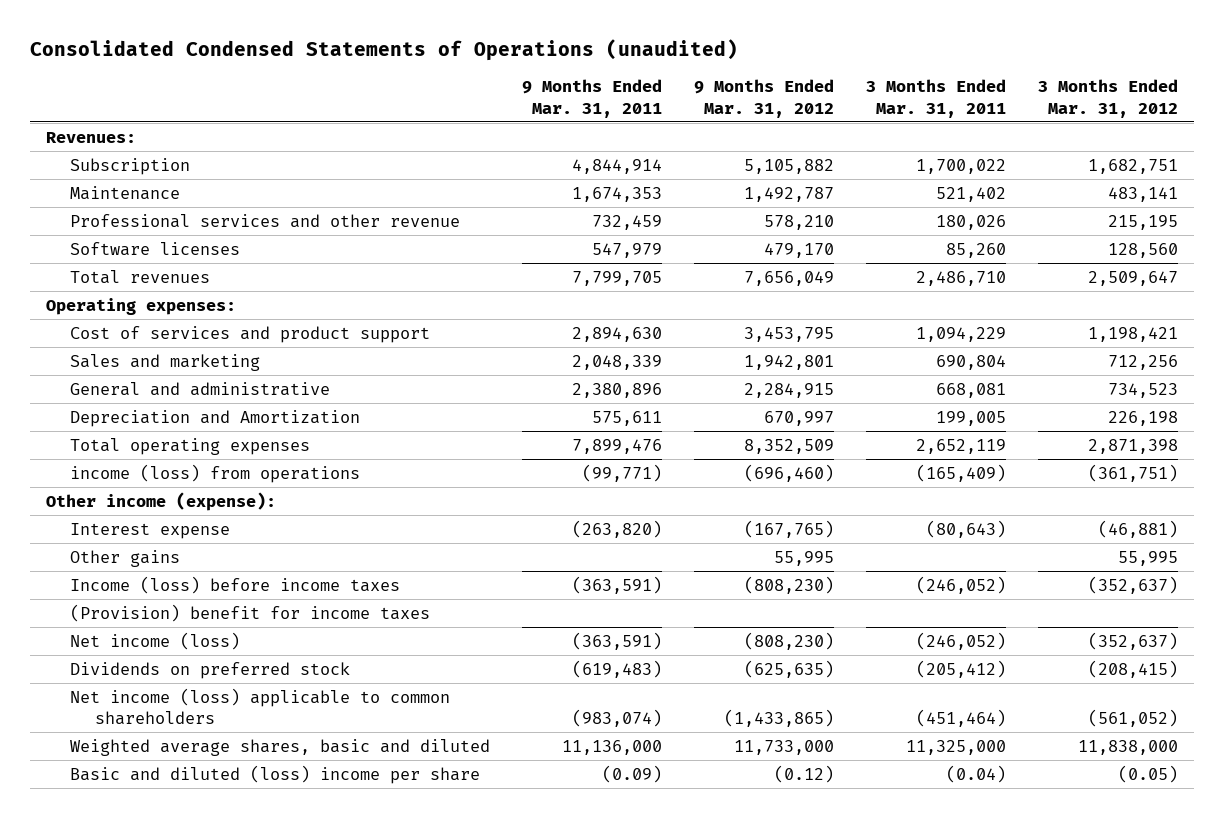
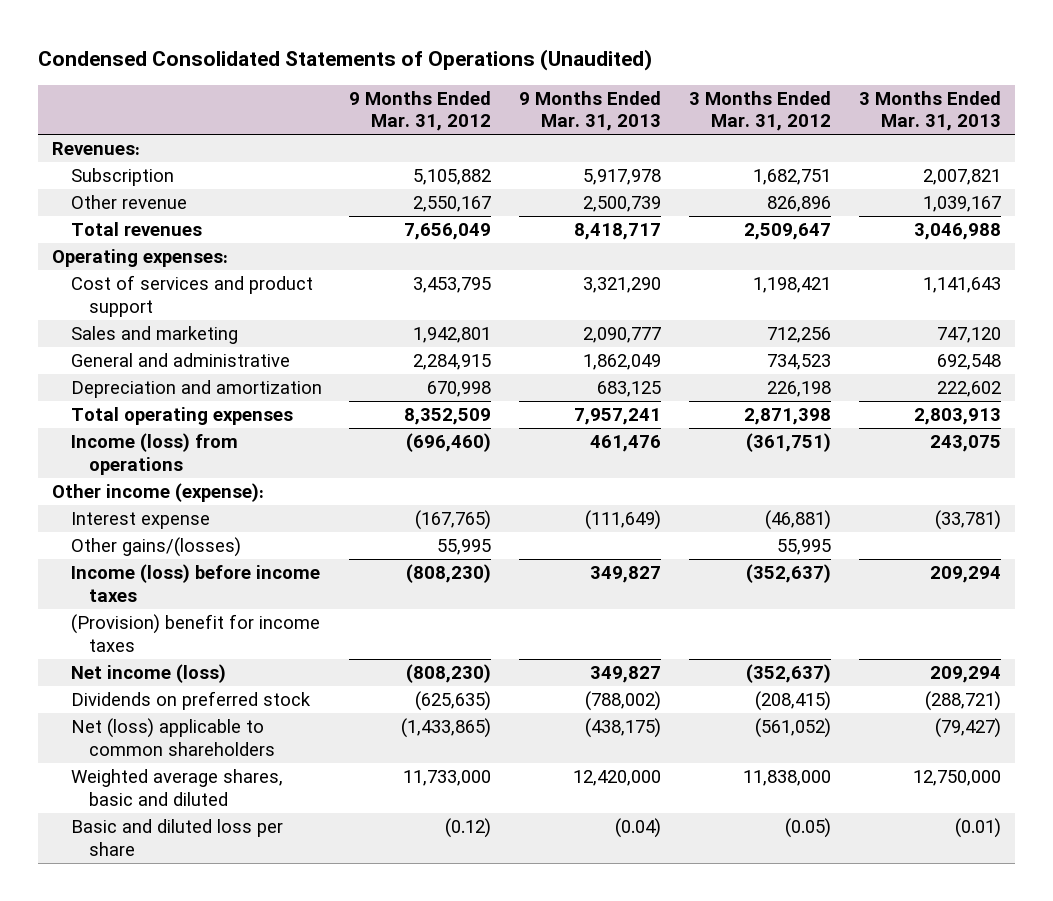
[30,39,739,62] Consolidated Condensed Statements of Operations (unaudited) -> [37,49,652,72] Condensed Consolidated Statements of Operations (Unaudited)
[522,79,663,118] 9 Months Ended Mar. 31, 2011 -> none
[866,79,1007,118] 3 Months Ended Mar. 31, 2011 -> none
none -> [519,90,662,132] 9 Months Ended Mar. 31, 2013
none -> [858,90,1001,132] 3 Months Ended Mar. 31, 2013
[70,185,181,200] Maintenance -> none
[70,213,461,228] Professional services and other revenue -> none
[70,241,241,256] Software licenses -> none
none -> [70,195,187,210] Other revenue
[70,409,361,427] Depreciation and Amortization -> [70,380,322,399] Depreciation and amortization
[764,410,835,426] 670,997 -> [427,381,492,398] 670,998
[70,463,361,483] income (loss) from operations -> [70,433,238,475] Income (loss) from operations
[70,549,181,567] Other gains -> [70,537,241,558] Other gains/(losses)
[70,687,451,725] Net income (loss) applicable to common shareholders -> [70,718,276,756] Net (loss) applicable to common shareholders
[70,764,481,784] Basic and diluted (loss) income per share -> [70,819,283,856] Basic and diluted loss per share

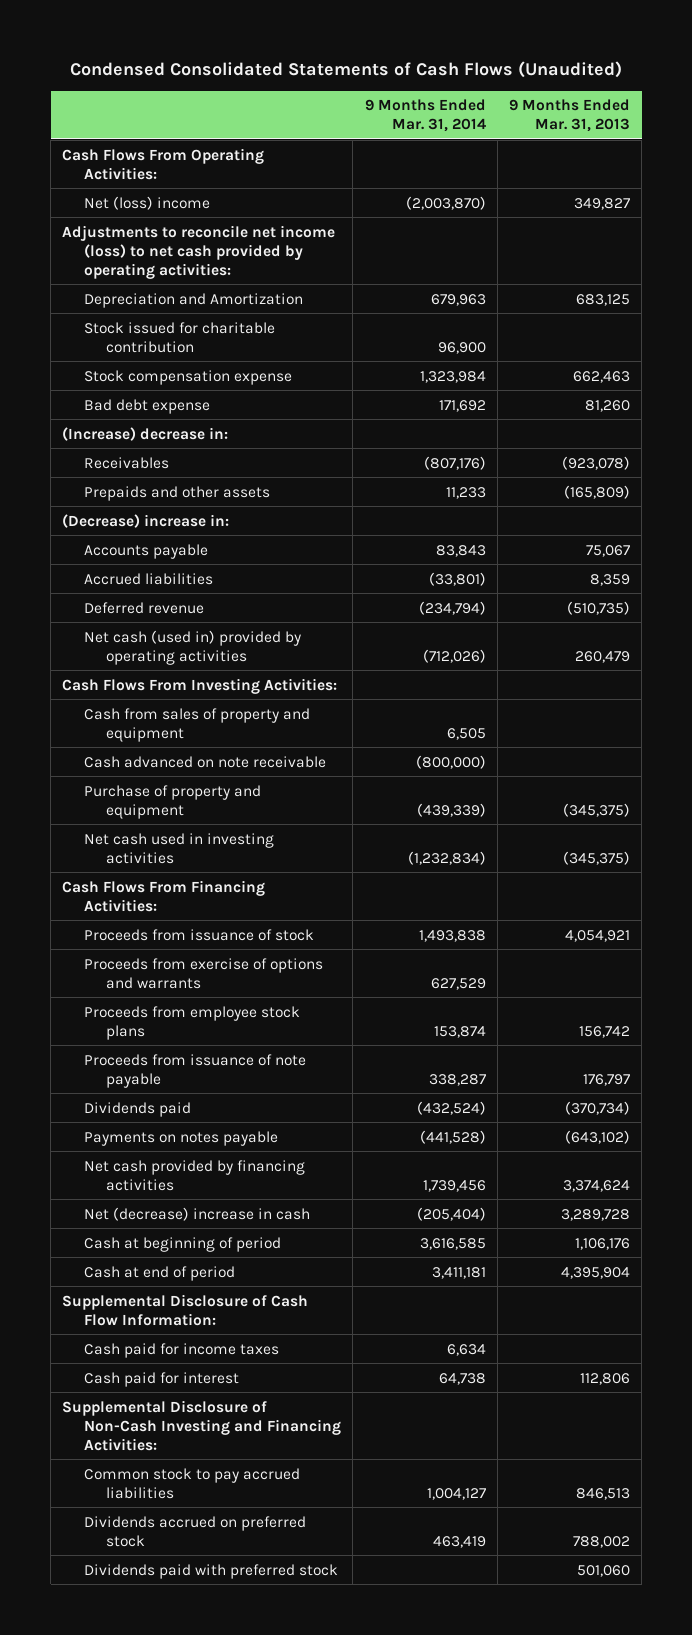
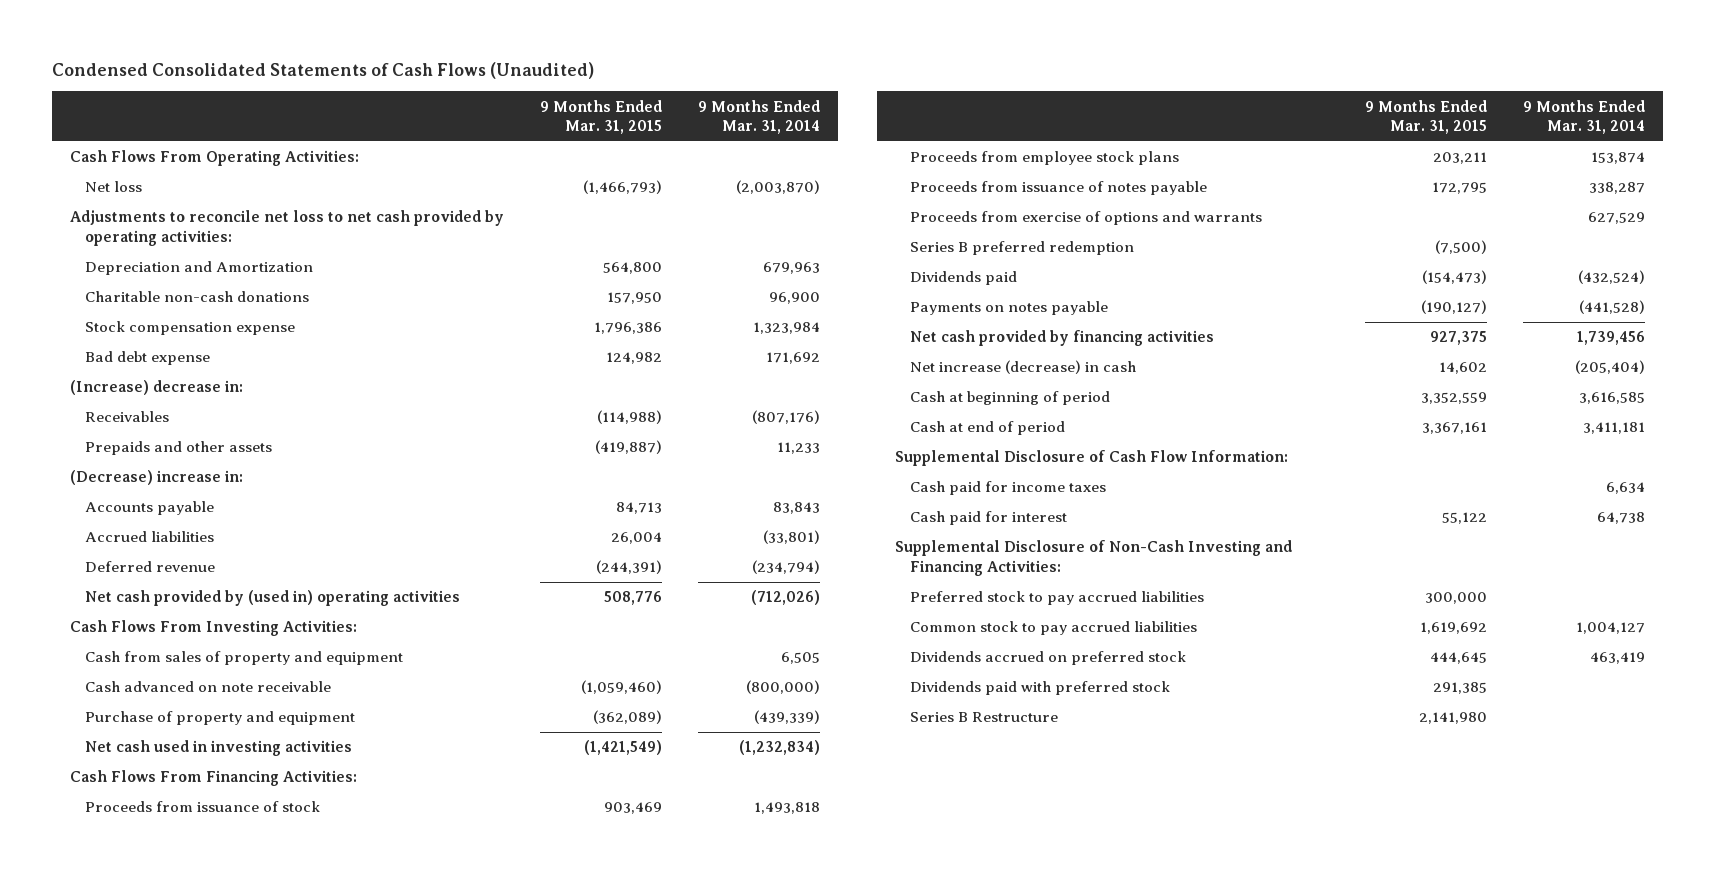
[509,99,631,133] 9 Months Ended Mar. 31, 2013 -> none
none -> [540,99,663,135] 9 Months Ended Mar. 31, 2015
[84,195,211,210] Net (loss) income -> [85,181,143,193] Net loss
[62,224,336,279] Adjustments to reconcile net income (loss) to net cash provided by operating activities: -> [70,210,505,246] Adjustments to reconcile net loss to net cash provided by operating activities:
[84,321,276,353] Stock issued for charitable contribution -> [85,291,310,303] Charitable non-cash donations
[84,629,302,665] Net cash (used in) provided by operating activities -> [85,590,461,607] Net cash provided by (used in) operating activities
[418,929,486,942] 1,493,838 -> [754,802,821,815] 1,493,818
[84,1053,307,1088] Proceeds from issuance of note payable -> [910,181,1208,196] Proceeds from issuance of notes payable
[84,957,324,989] Proceeds from exercise of options and warrants -> [910,211,1263,226] Proceeds from exercise of options and warrants
none -> [910,241,1135,256] Series B preferred redemption
[84,1206,311,1221] Net (decrease) increase in cash -> [910,360,1137,375] Net increase (decrease) in cash
none -> [910,591,1205,606] Preferred stock to pay accrued liabilities
none -> [910,712,1059,723] Series B Restructure

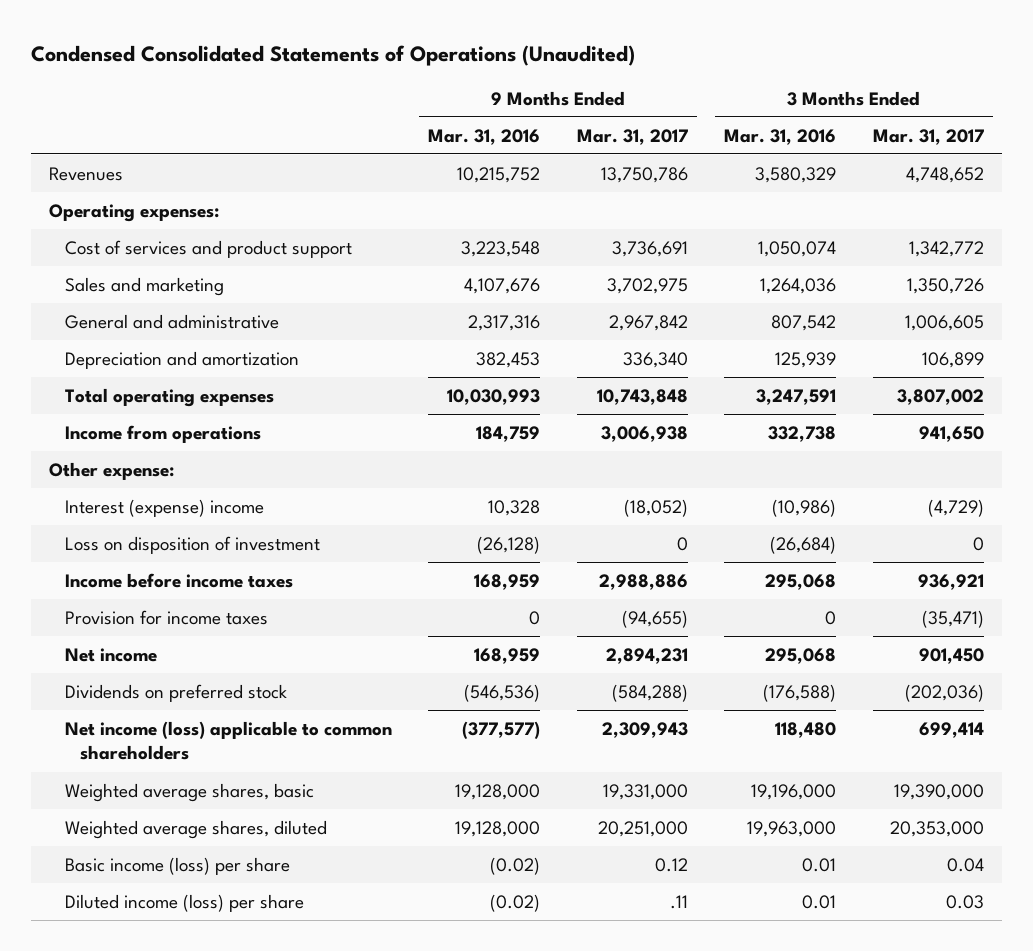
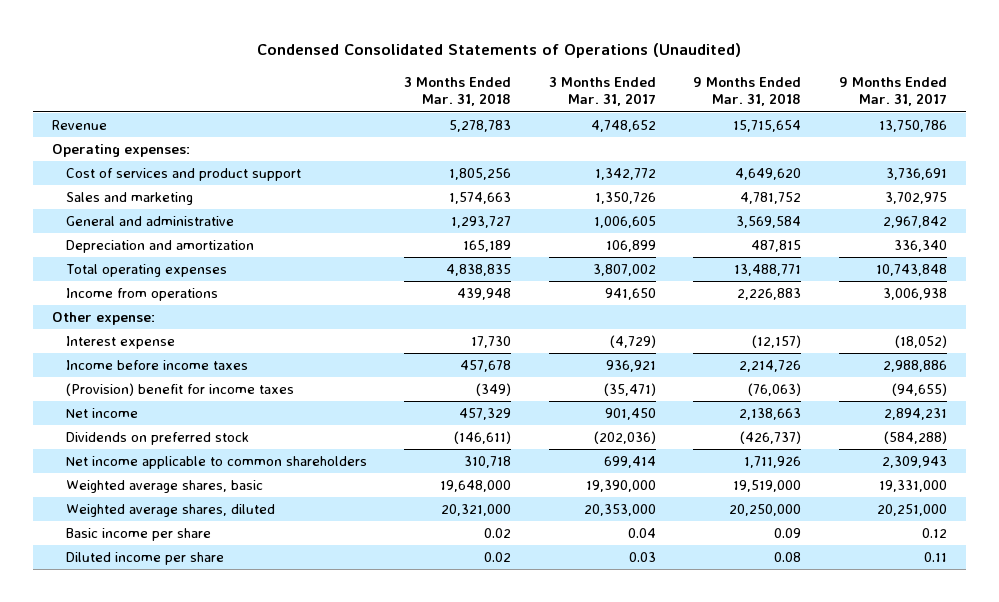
[428,128,541,145] Mar. 31, 2016 -> none
[724,128,837,145] Mar. 31, 2016 -> none
none -> [404,76,512,107] 3 Months Ended Mar. 31, 2018
none -> [693,76,802,107] 9 Months Ended Mar. 31, 2018
[49,166,124,181] Revenues -> [51,119,107,130] Revenue
[64,535,320,554] Loss on disposition of investment -> none
[64,498,264,517] Interest (expense) income -> [65,335,175,349] Interest expense
[64,609,268,625] Provision for income taxes -> [65,382,294,396] (Provision) benefit for income taxes
[64,720,392,761] Net income (loss) applicable to common shareholders -> [65,455,367,469] Net income applicable to common shareholders
[64,856,290,875] Basic income (loss) per share -> [65,527,211,541] Basic income per share
[64,893,304,912] Diluted income (loss) per share -> [65,551,224,565] Diluted income per share
[669,894,688,909] .11 -> [923,551,947,562] 0.11

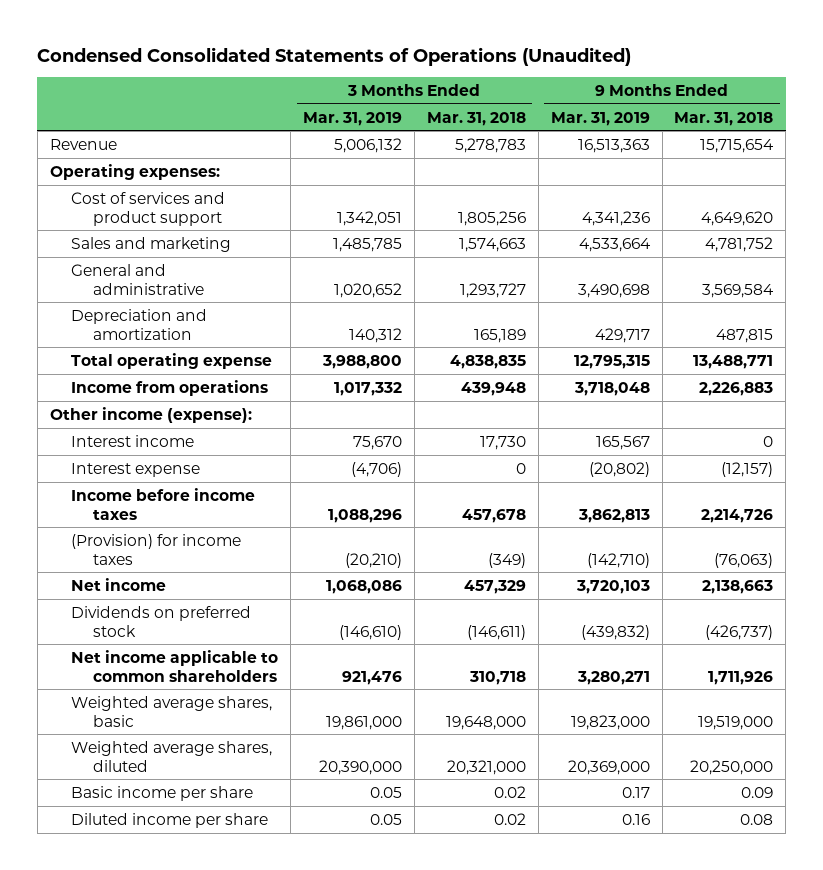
[548,76,656,107] 3 Months Ended Mar. 31, 2017 -> none
[838,76,947,107] 9 Months Ended Mar. 31, 2017 -> none
none -> [303,111,403,126] Mar. 31, 2019
none -> [550,111,650,126] Mar. 31, 2019
[65,263,227,277] Total operating expenses -> [71,352,273,369] Total operating expense
[51,311,155,325] Other expense: -> [49,406,252,423] Other income (expense):
none -> [71,434,195,447] Interest income
[471,335,512,348] 17,730 -> [515,462,526,474] 0
[65,382,294,396] (Provision) benefit for income taxes -> [71,533,242,565] (Provision) for income taxes

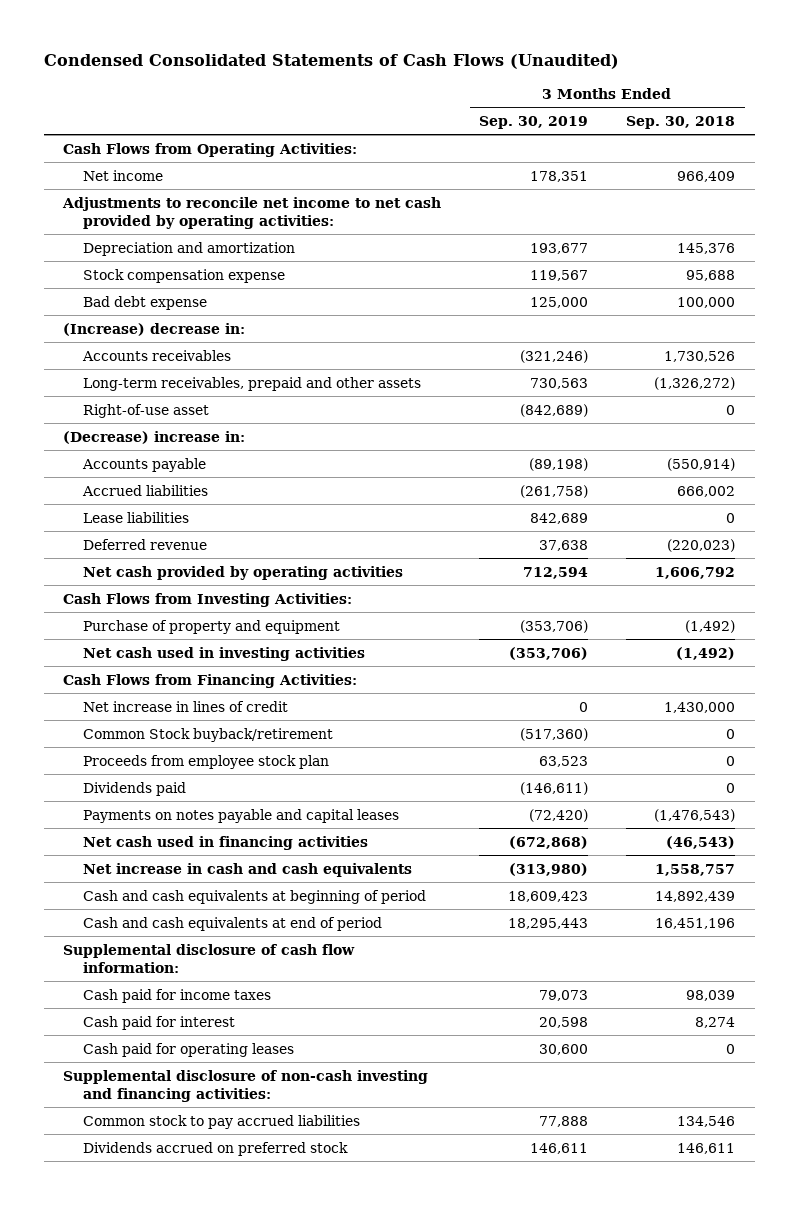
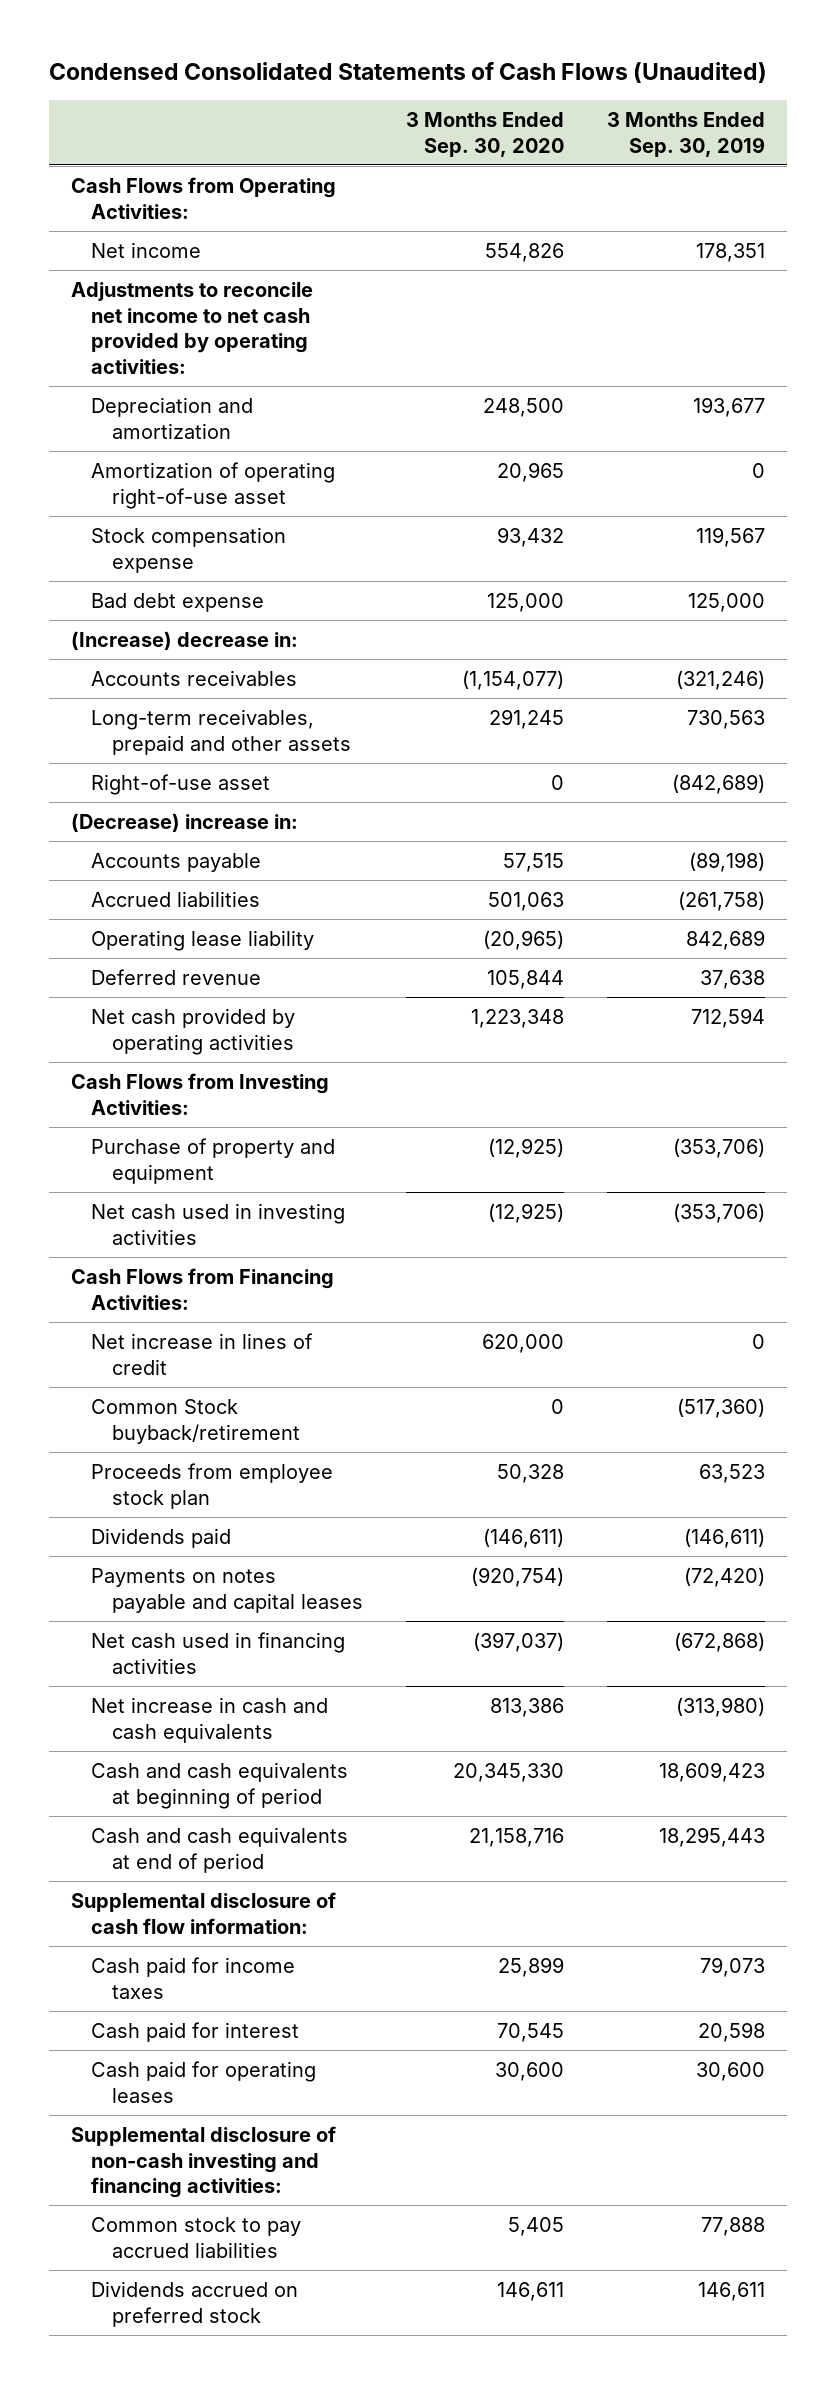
[626,115,736,129] Sep. 30, 2018 -> none
none -> [406,112,565,157] 3 Months Ended Sep. 30, 2020
none -> [91,461,336,509] Amortization of operating right-of-use asset
[83,511,190,523] Lease liabilities -> [91,929,315,951] Operating lease liability

